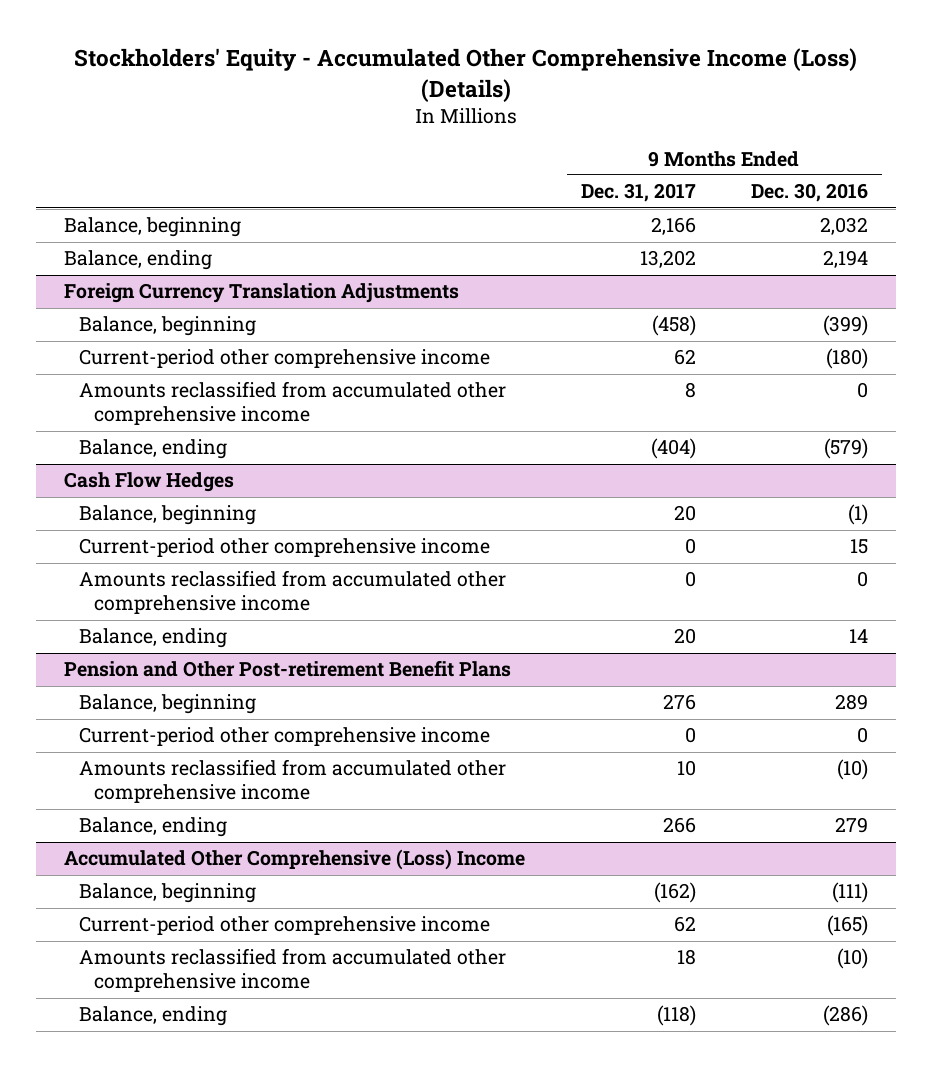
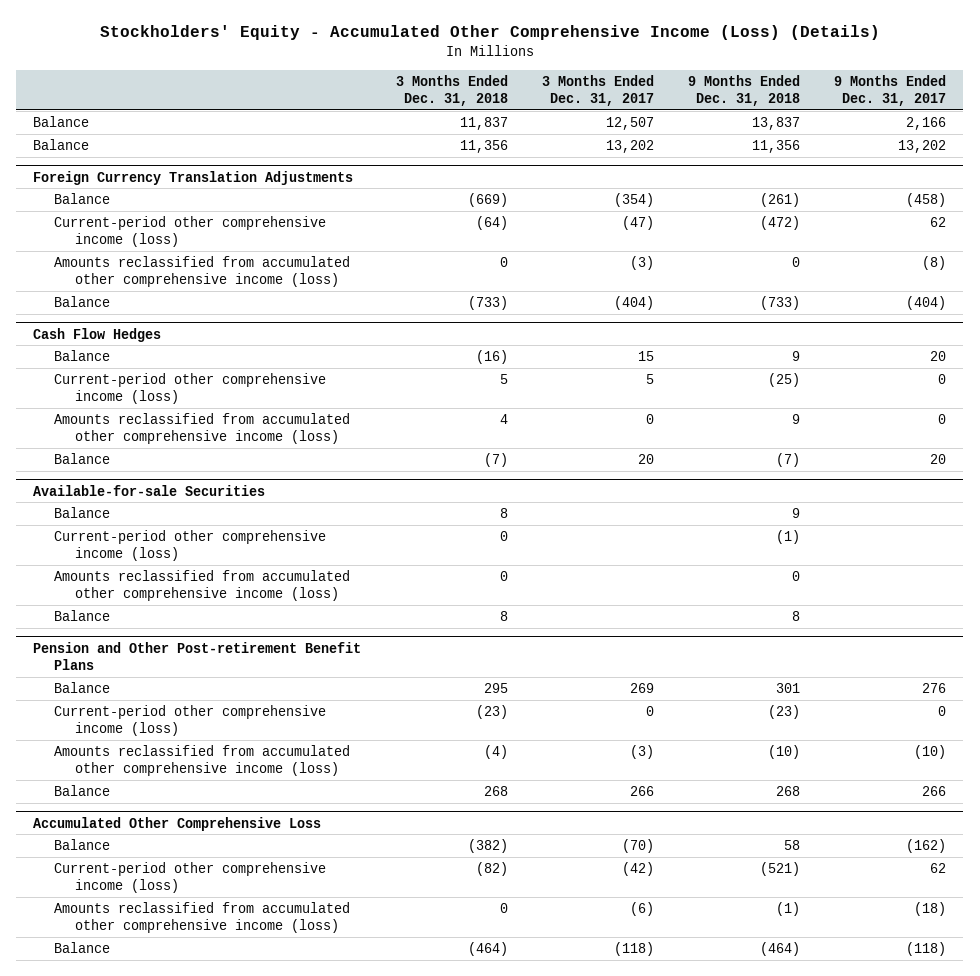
[750,183,868,203] Dec. 30, 2016 -> none
none -> [395,74,508,106] 3 Months Ended Dec. 31, 2018
none -> [541,74,654,106] 3 Months Ended Dec. 31, 2017
none -> [688,74,801,106] 9 Months Ended Dec. 31, 2018
[64,217,242,238] Balance, beginning -> [33,115,90,127] Balance
[64,250,213,271] Balance, ending -> [33,138,90,150] Balance
[78,316,256,337] Balance, beginning -> [54,192,111,204] Balance
[78,349,490,369] Current-period other comprehensive income -> [54,215,327,248] Current-period other comprehensive income (loss)
[78,381,506,426] Amounts reclassified from accumulated other comprehensive income -> [54,255,351,288] Amounts reclassified from accumulated other comprehensive income (loss)
[684,382,696,399] 8 -> [922,255,947,270] (8)
[78,439,227,460] Balance, ending -> [54,295,111,307] Balance
[78,505,256,526] Balance, beginning -> [54,349,111,361] Balance
[78,538,490,558] Current-period other comprehensive income -> [54,372,327,405] Current-period other comprehensive income (loss)
[78,570,506,615] Amounts reclassified from accumulated other comprehensive income -> [54,412,351,445] Amounts reclassified from accumulated other comprehensive income (loss)
[78,628,227,649] Balance, ending -> [54,452,111,464] Balance
none -> [33,484,266,496] Available-for-sale Securities
none -> [54,506,111,518] Balance
none -> [54,529,327,562] Current-period other comprehensive income (loss)
none -> [54,569,351,602] Amounts reclassified from accumulated other comprehensive income (loss)
none -> [54,609,111,621] Balance
[78,694,256,715] Balance, beginning -> [54,681,111,693] Balance
[78,727,490,747] Current-period other comprehensive income -> [54,704,327,737] Current-period other comprehensive income (loss)
[78,759,506,804] Amounts reclassified from accumulated other comprehensive income -> [54,744,351,777] Amounts reclassified from accumulated other comprehensive income (loss)
[676,760,696,777] 10 -> [914,744,947,759] (10)
[78,817,227,838] Balance, ending -> [54,784,111,796] Balance
[64,849,526,871] Accumulated Other Comprehensive (Loss) Income -> [33,816,322,831] Accumulated Other Comprehensive Loss
[78,883,256,904] Balance, beginning -> [54,838,111,850] Balance
[78,916,490,936] Current-period other comprehensive income -> [54,861,327,894] Current-period other comprehensive income (loss)
[78,948,506,993] Amounts reclassified from accumulated other comprehensive income -> [54,901,351,934] Amounts reclassified from accumulated other comprehensive income (loss)
[676,949,696,966] 18 -> [914,901,947,916] (18)
[78,1006,227,1027] Balance, ending -> [54,941,111,953] Balance

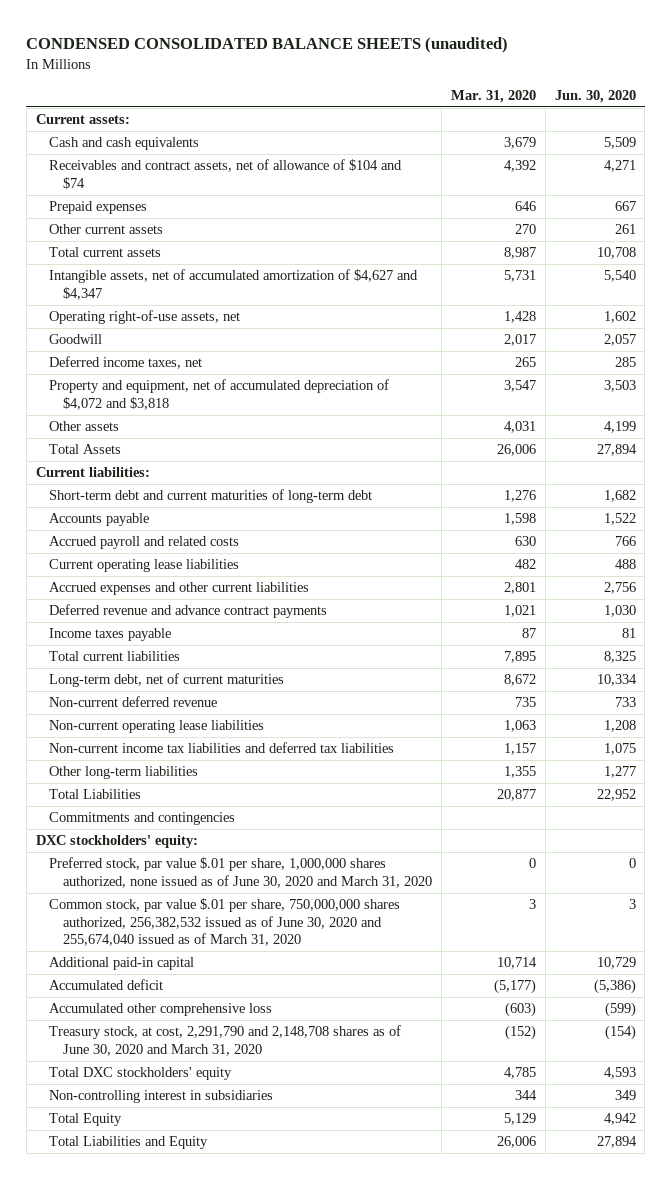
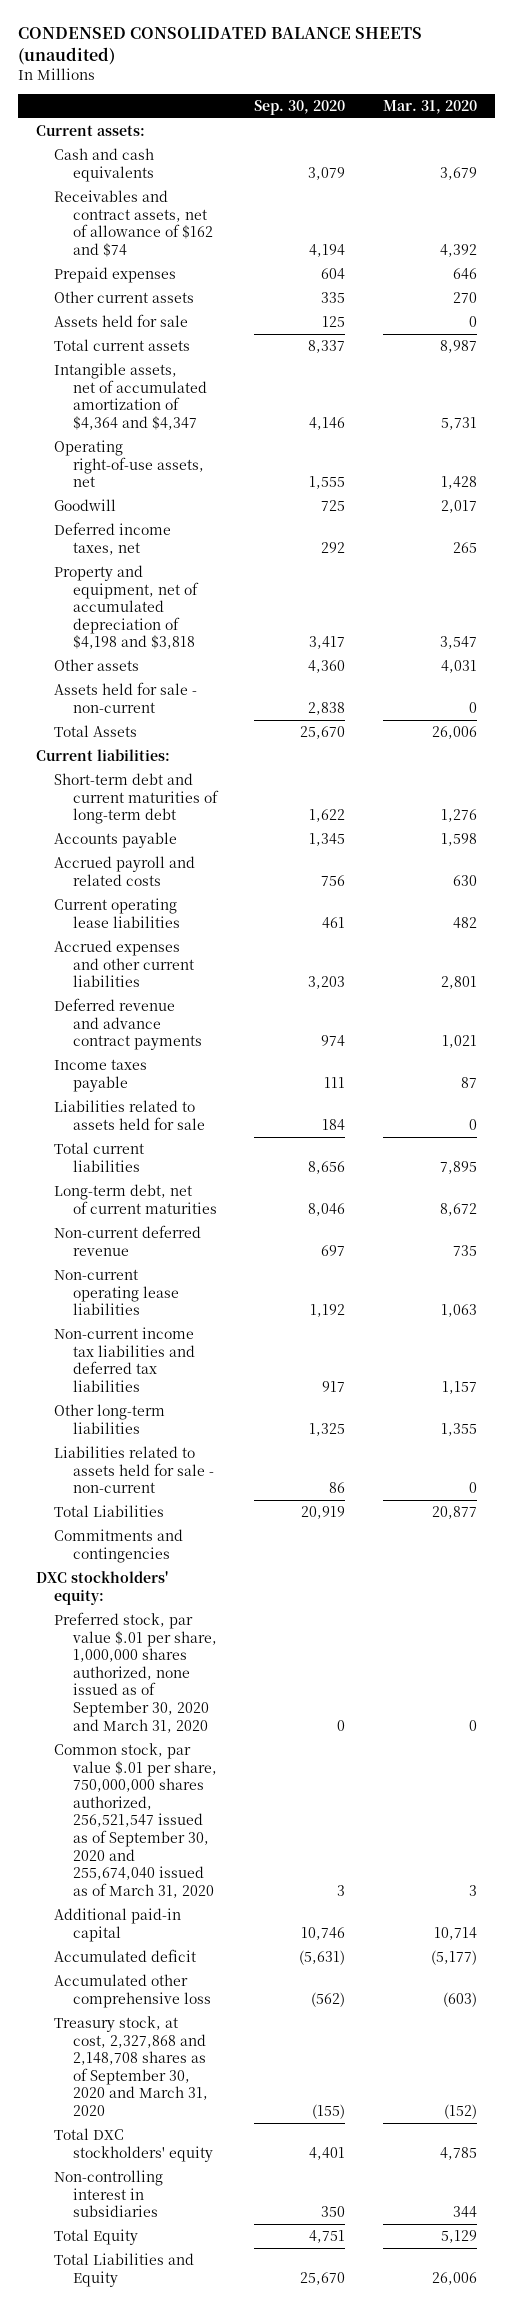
[554,89,636,103] Jun. 30, 2020 -> none
none -> [254,99,346,115] Sep. 30, 2020
[49,159,403,189] Receivables and contract assets, net of allowance of $104 and $74 -> [54,190,213,257] Receivables and contract assets, net of allowance of $162 and $74
none -> [54,314,189,328] Assets held for sale
[49,269,419,300] Intangible assets, net of accumulated amortization of $4,627 and $4,347 -> [54,363,207,430] Intangible assets, net of accumulated amortization of $4,364 and $4,347
[49,379,390,410] Property and equipment, net of accumulated depreciation of $4,072 and $3,818 -> [54,565,199,650] Property and equipment, net of accumulated depreciation of $4,198 and $3,818
none -> [54,682,198,713] Assets held for sale - non-current
none -> [54,1100,205,1130] Liabilities related to assets held for sale
none -> [54,1446,214,1494] Liabilities related to assets held for sale - non-current
[49,857,433,888] Preferred stock, par value $.01 per share, 1,000,000 shares authorized, none issued as of June 30, 2020 and March 31, 2020 -> [54,1612,217,1733] Preferred stock, par value $.01 per share, 1,000,000 shares authorized, none issued as of September 30, 2020 and March 31, 2020
[49,898,401,946] Common stock, par value $.01 per share, 750,000,000 shares authorized, 256,382,532 issued as of June 30, 2020 and 255,674,040 issued as of March 31, 2020 -> [54,1743,217,1898] Common stock, par value $.01 per share, 750,000,000 shares authorized, 256,521,547 issued as of September 30, 2020 and 255,674,040 issued as of March 31, 2020
[49,1025,402,1056] Treasury stock, at cost, 2,291,790 and 2,148,708 shares as of June 30, 2020 and March 31, 2020 -> [54,2016,208,2117] Treasury stock, at cost, 2,327,868 and 2,148,708 shares as of September 30, 2020 and March 31, 2020

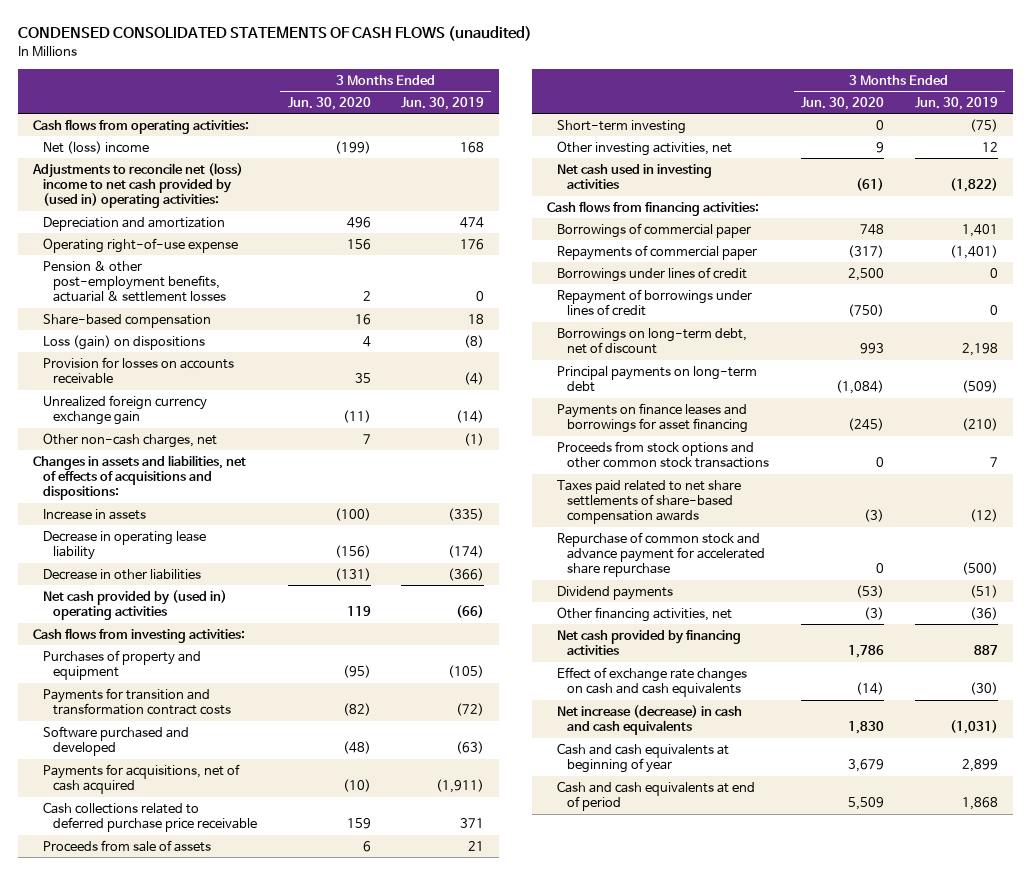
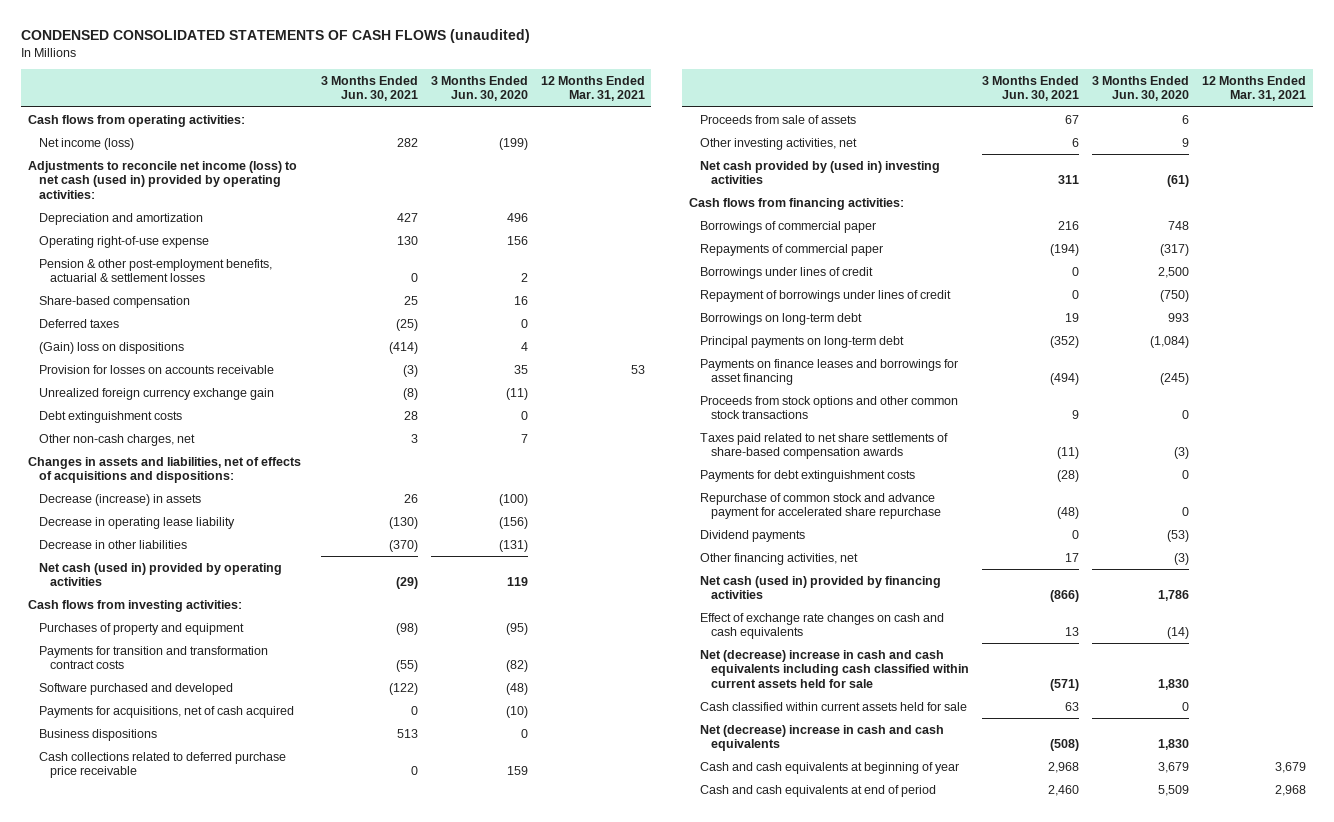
[400,96,484,110] Jun. 30, 2019 -> none
none -> [320,75,418,102] 3 Months Ended Jun. 30, 2021
none -> [540,75,645,102] 12 Months Ended Mar. 31, 2021
[43,140,150,154] Net (loss) income -> [38,137,134,150] Net income (loss)
[32,162,244,209] Adjustments to reconcile net (loss) income to net cash provided by (used in) operating activities: -> [27,160,297,199] Adjustments to reconcile net income (loss) to net cash (used in) provided by operating activities:
none -> [38,318,119,328] Deferred taxes
[43,334,206,350] Loss (gain) on dispositions -> [38,341,184,354] (Gain) loss on dispositions
none -> [38,410,182,423] Debt extinguishment costs
[43,508,147,520] Increase in assets -> [38,493,201,506] Decrease (increase) in assets
[43,589,228,621] Net cash provided by (used in) operating activities -> [38,562,282,587] Net cash (used in) provided by operating activities
none -> [38,728,157,741] Business dispositions
[556,119,686,134] Short-term investing -> none
[556,163,712,190] Net cash used in investing activities -> [699,160,940,185] Net cash provided by (used in) investing activities
[556,327,747,355] Borrowings on long-term debt, net of discount -> [699,312,862,325] Borrowings on long-term debt
none -> [699,469,915,482] Payments for debt extinguishment costs
[556,629,741,656] Net cash provided by financing activities -> [699,575,941,600] Net cash (used in) provided by financing activities
none -> [699,649,969,688] Net (decrease) increase in cash and cash equivalents including cash classified within current assets held for sale
none -> [699,701,967,711] Cash classified within current assets held for sale
[556,704,742,736] Net increase (decrease) in cash and cash equivalents -> [699,724,944,752] Net (decrease) increase in cash and cash equivalents

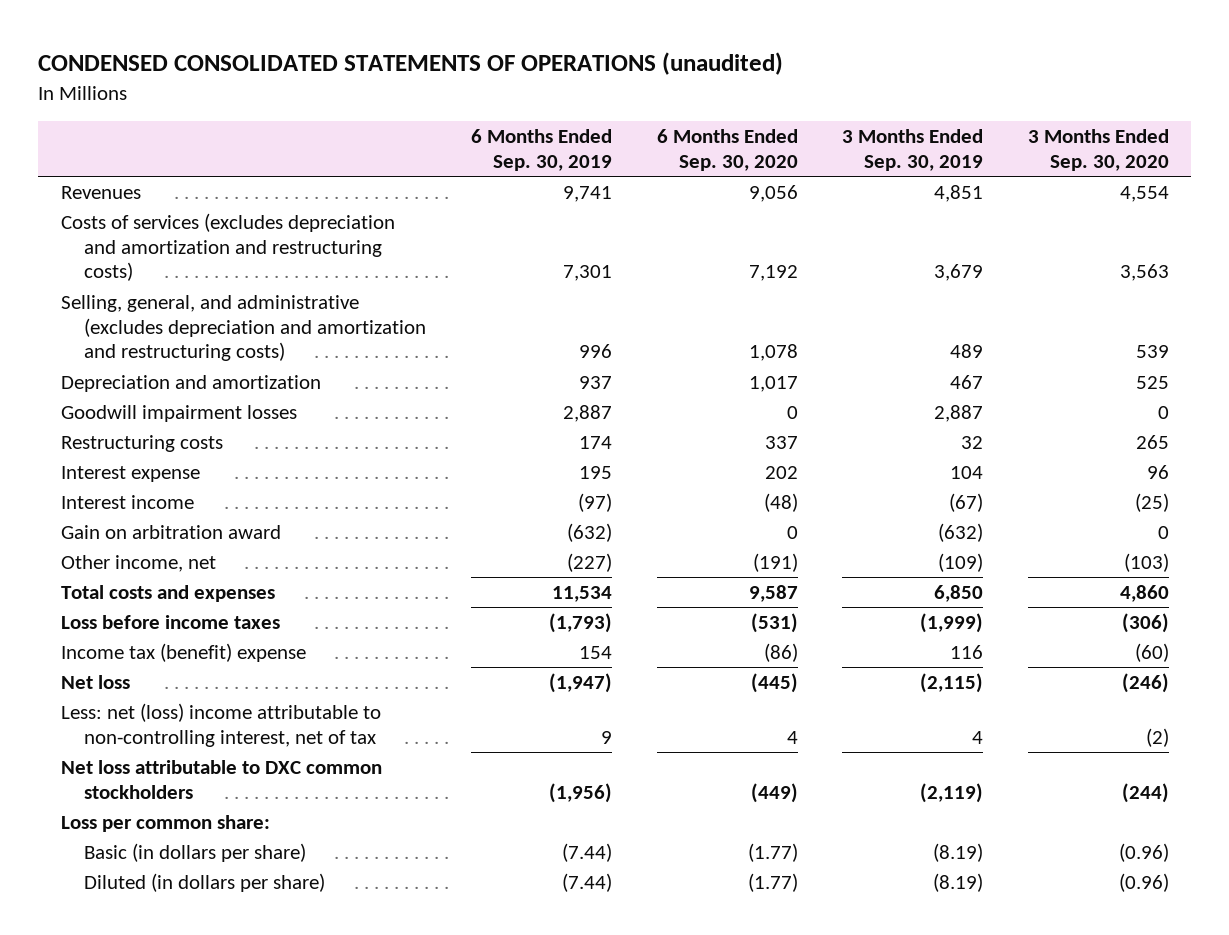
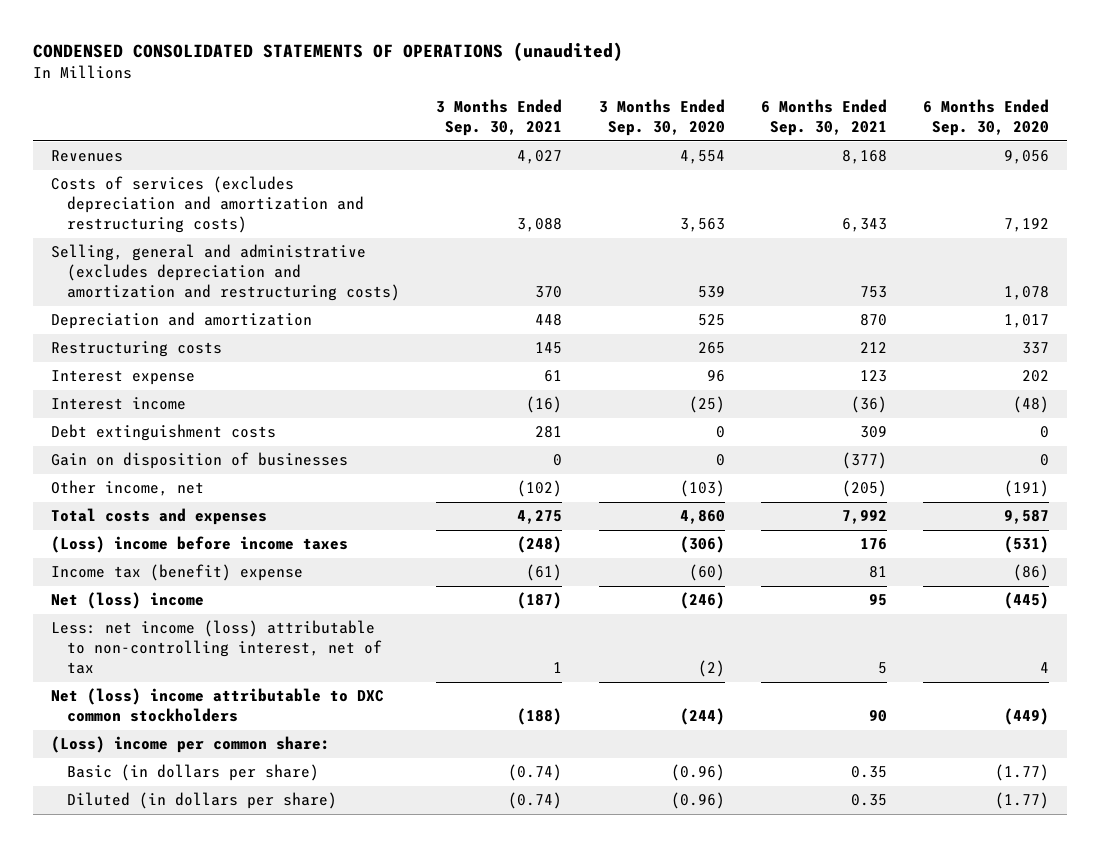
[470,129,612,171] 6 Months Ended Sep. 30, 2019 -> none
[842,129,984,171] 3 Months Ended Sep. 30, 2019 -> none
none -> [436,99,563,137] 3 Months Ended Sep. 30, 2021
none -> [760,99,887,137] 6 Months Ended Sep. 30, 2021
[60,295,427,362] Selling, general, and administrative (excludes depreciation and amortization and restructuring costs) -> [50,244,401,302] Selling, general and administrative (excludes depreciation and amortization and restructuring costs)
[60,405,297,423] Goodwill impairment losses -> none
[60,525,281,540] Gain on arbitration award -> none
none -> [50,424,276,442] Debt extinguishment costs
none -> [50,452,348,470] Gain on disposition of businesses
[60,615,280,630] Loss before income taxes -> [50,536,348,554] (Loss) income before income taxes
[60,675,130,690] Net loss -> [50,592,204,610] Net (loss) income
[60,703,381,747] Less: net (loss) income attributable to non-controlling interest, net of tax -> [50,620,383,675] Less: net income (loss) attributable to non-controlling interest, net of tax
[60,760,382,799] Net loss attributable to DXC common stockholders -> [50,688,384,723] Net (loss) income attributable to DXC common stockholders
[60,815,270,833] Loss per common share: -> [50,736,330,754] (Loss) income per common share:

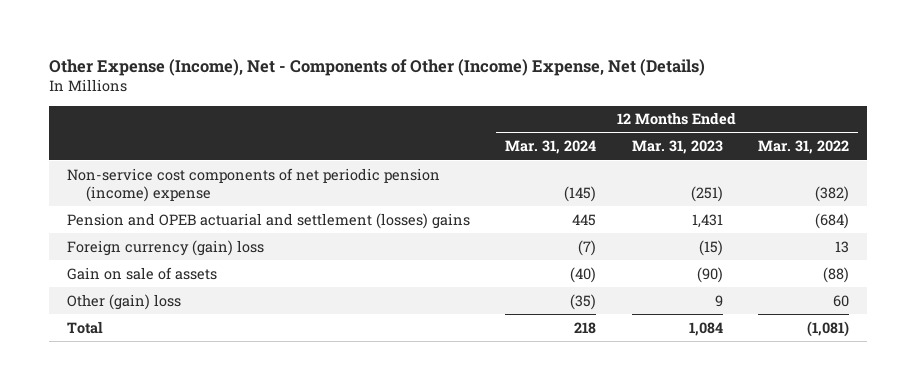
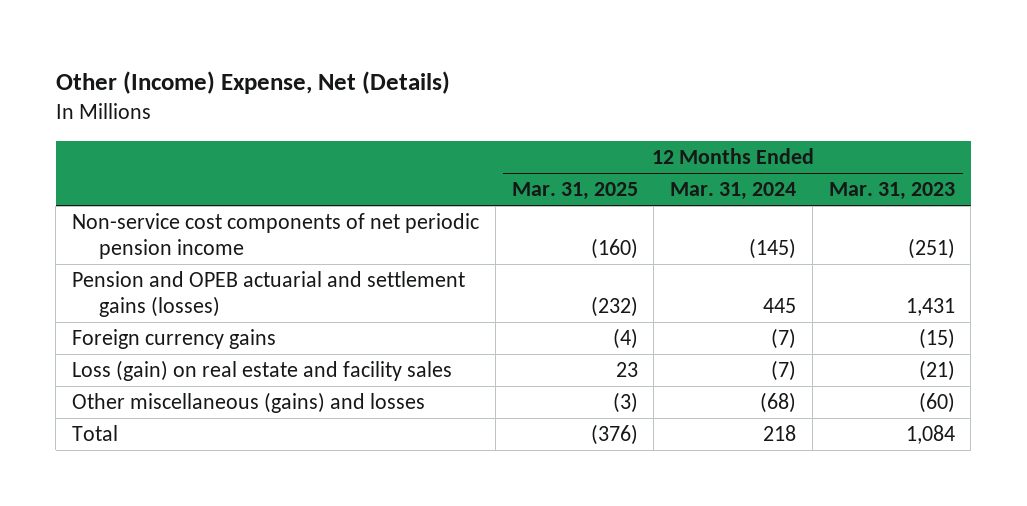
[49,58,706,76] Other Expense (Income), Net - Components of Other (Income) Expense, Net (Details) -> [55,70,450,94] Other (Income) Expense, Net (Details)
[758,140,850,155] Mar. 31, 2022 -> none
none -> [511,182,638,201] Mar. 31, 2025
[66,266,217,280] Gain on sale of assets -> none
[66,167,440,202] Non-service cost components of net periodic pension (income) expense -> [71,213,479,259] Non-service cost components of net periodic pension income
[66,212,470,229] Pension and OPEB actuarial and settlement (losses) gains -> [71,271,465,317] Pension and OPEB actuarial and settlement gains (losses)
[66,239,264,256] Foreign currency (gain) loss -> [71,329,276,350] Foreign currency gains
none -> [71,360,452,382] Loss (gain) on real estate and facility sales
[66,293,181,310] Other (gain) loss -> [71,392,425,414] Other miscellaneous (gains) and losses
[570,293,597,310] (35) -> [760,392,797,414] (68)
[714,294,723,307] 9 -> [918,392,955,414] (60)

